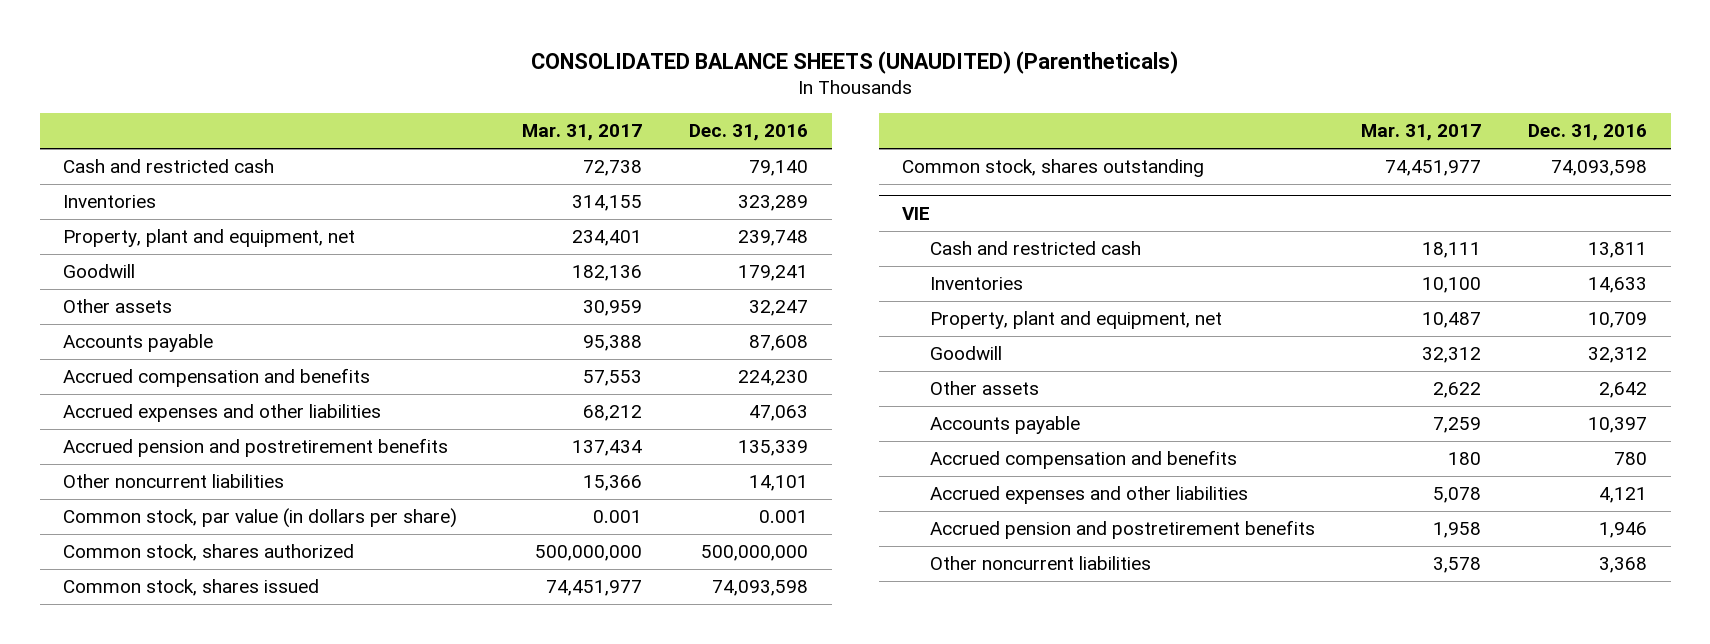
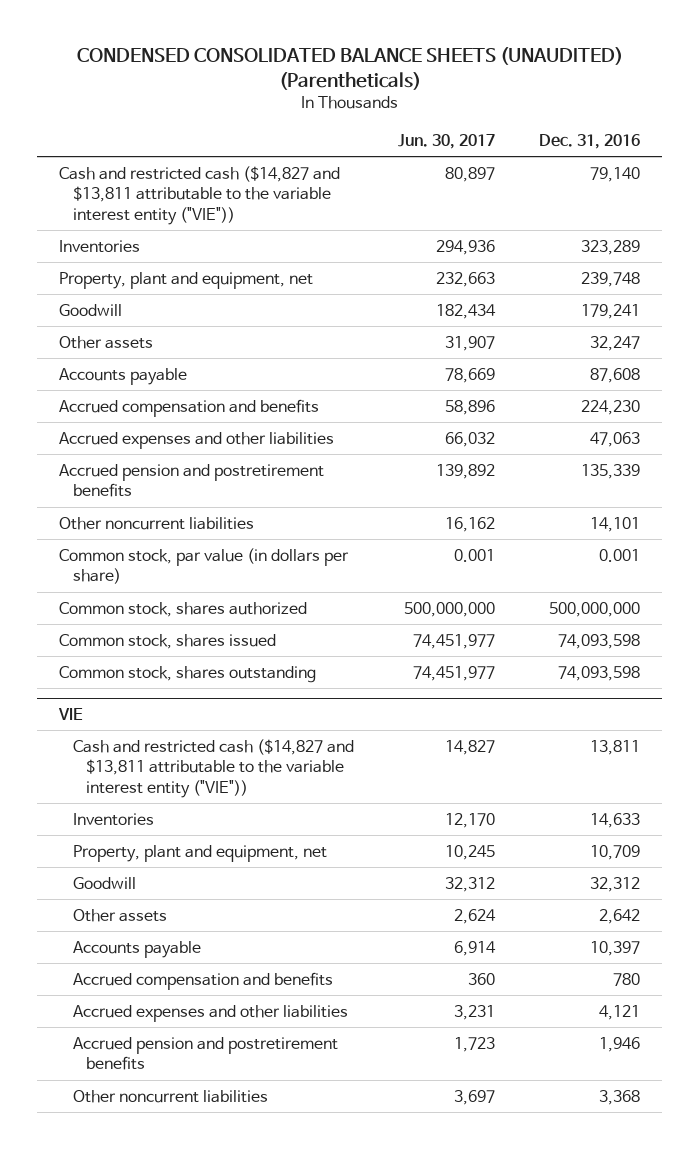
[531,50,1179,74] CONSOLIDATED BALANCE SHEETS (UNAUDITED) (Parentheticals) -> [76,46,623,90] CONDENSED CONSOLIDATED BALANCE SHEETS (UNAUDITED) (Parentheticals)
[522,124,643,142] Mar. 31, 2017 -> none
none -> [397,133,495,149] Jun. 30, 2017
[63,159,275,174] Cash and restricted cash -> [59,165,341,225] Cash and restricted cash ($14,827 and $13,811 attributable to the variable interest entity ("VIE"))
[929,241,1141,256] Cash and restricted cash -> [72,738,354,798] Cash and restricted cash ($14,827 and $13,811 attributable to the variable interest entity ("VIE"))

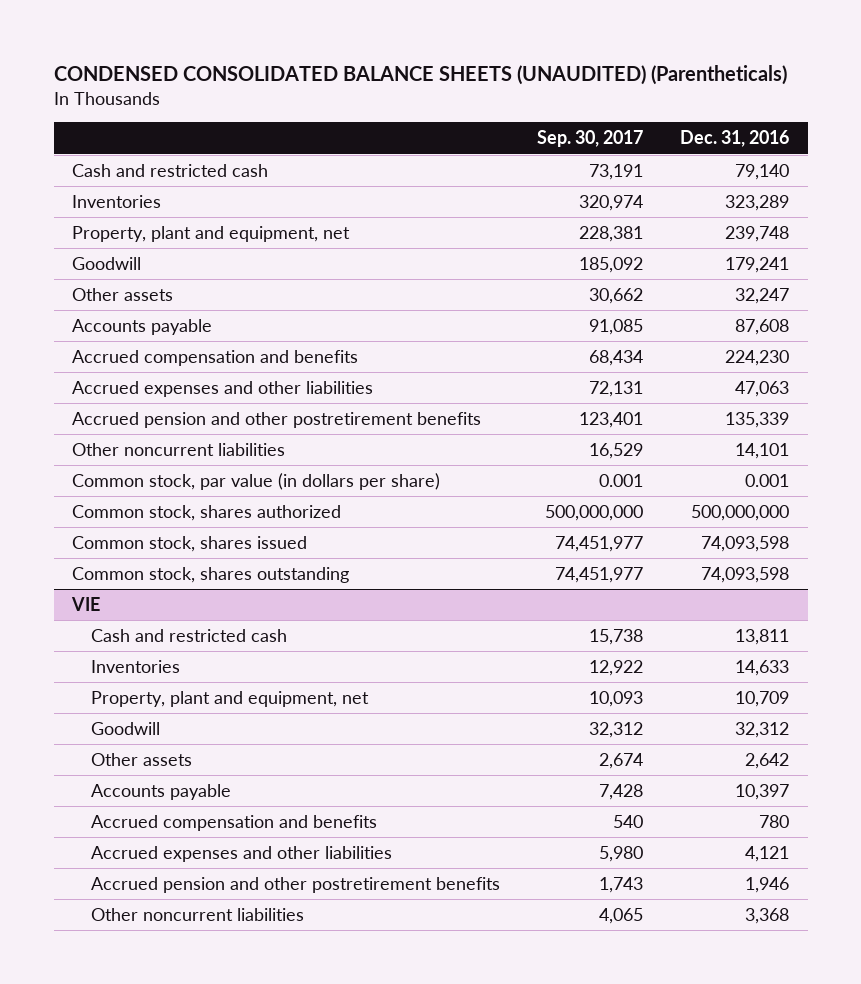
[397,133,495,149] Jun. 30, 2017 -> none
none -> [536,130,643,148] Sep. 30, 2017
[59,165,341,225] Cash and restricted cash ($14,827 and $13,811 attributable to the variable interest entity ("VIE")) -> [72,164,269,178] Cash and restricted cash
[59,463,325,498] Accrued pension and postretirement benefits -> [72,412,482,429] Accrued pension and other postretirement benefits
[72,738,354,798] Cash and restricted cash ($14,827 and $13,811 attributable to the variable interest entity ("VIE")) -> [90,629,287,643] Cash and restricted cash
[72,1036,338,1071] Accrued pension and postretirement benefits -> [90,877,500,894] Accrued pension and other postretirement benefits

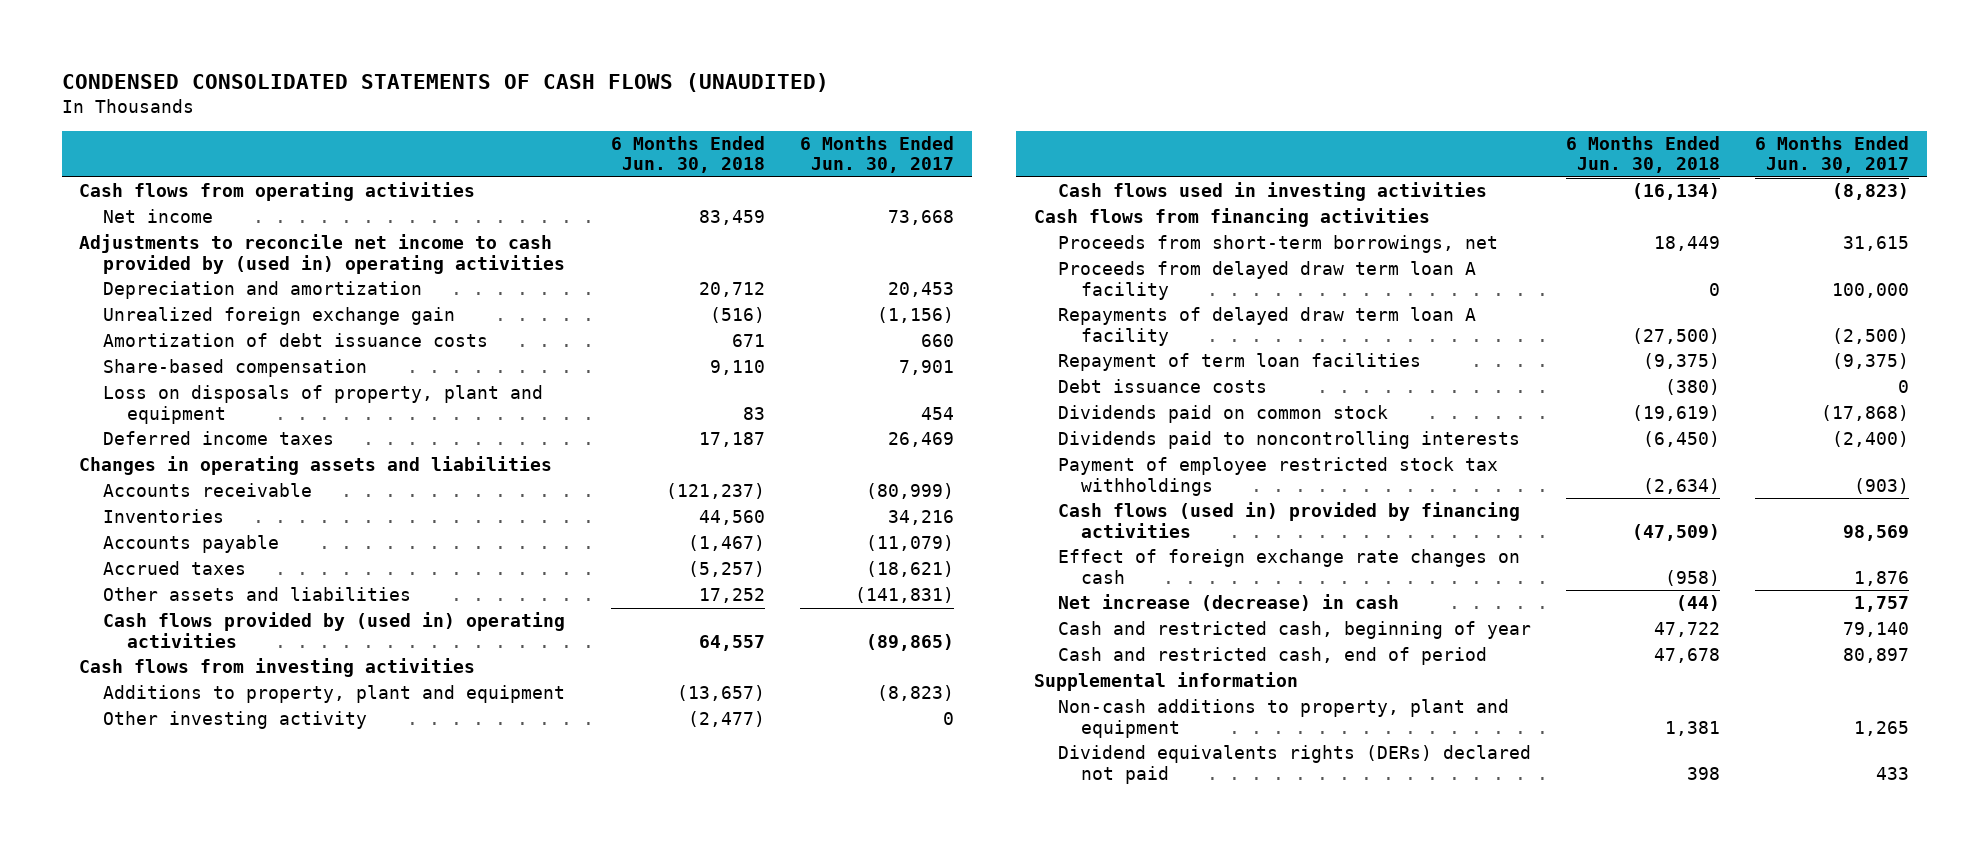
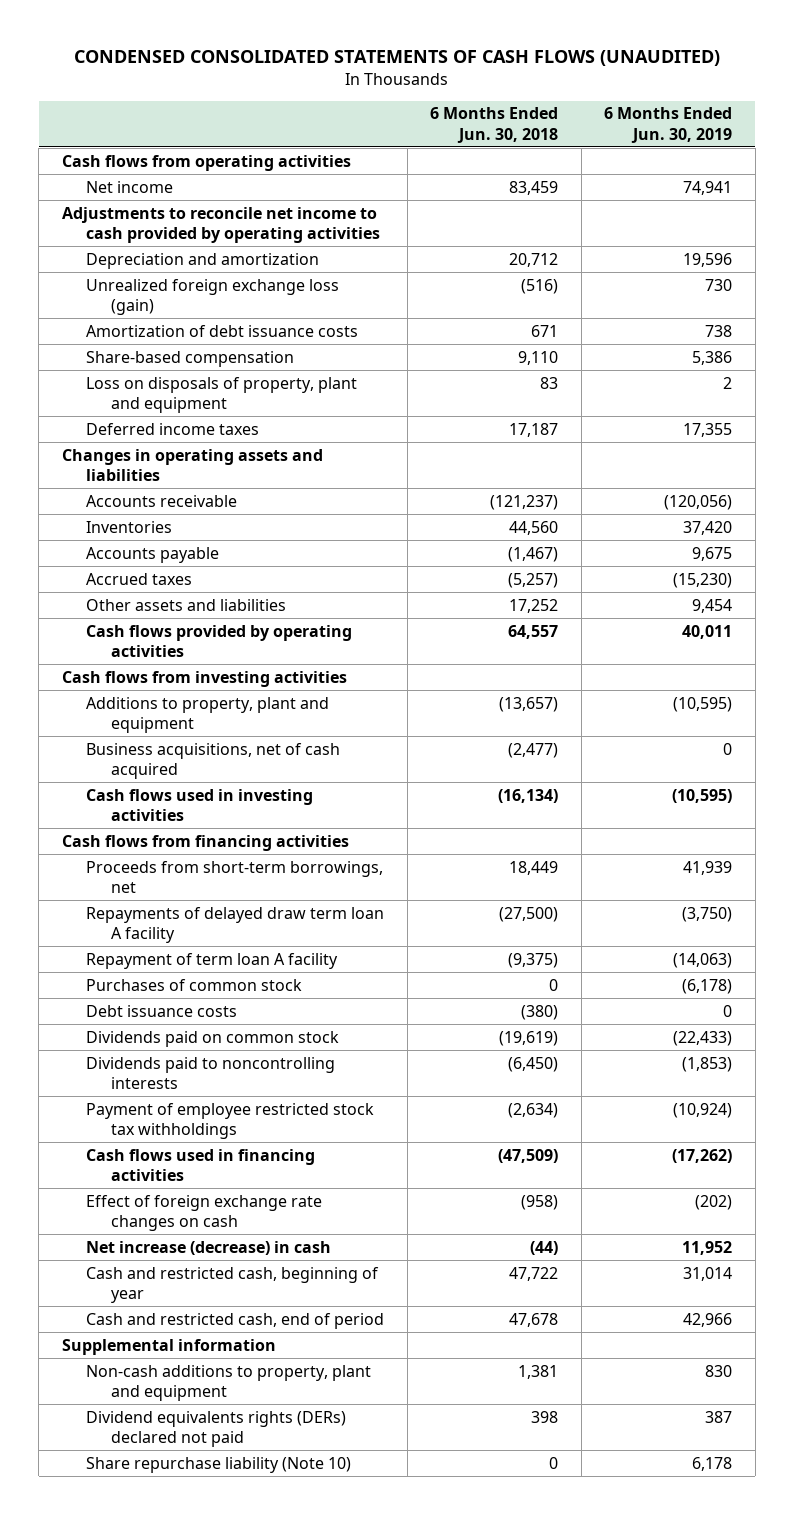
[800,135,955,174] 6 Months Ended Jun. 30, 2017 -> none
none -> [604,107,733,143] 6 Months Ended Jun. 30, 2019
[79,234,565,274] Adjustments to reconcile net income to cash provided by (used in) operating activities -> [61,206,381,244] Adjustments to reconcile net income to cash provided by operating activities
[102,307,455,326] Unrealized foreign exchange gain -> [86,278,340,316] Unrealized foreign exchange loss (gain)
[102,612,565,648] Cash flows provided by (used in) operating activities -> [86,624,353,658] Cash flows provided by operating activities
[102,711,367,730] Other investing activity -> [86,742,341,780] Business acquisitions, net of cash acquired
[1057,261,1476,300] Proceeds from delayed draw term loan A facility -> none
[1057,353,1421,372] Repayment of term loan facilities -> [86,952,339,969] Repayment of term loan A facility
none -> [86,978,303,991] Purchases of common stock
[1057,502,1520,538] Cash flows (used in) provided by financing activities -> [86,1148,316,1182] Cash flows used in financing activities
none -> [86,1456,352,1473] Share repurchase liability (Note 10)

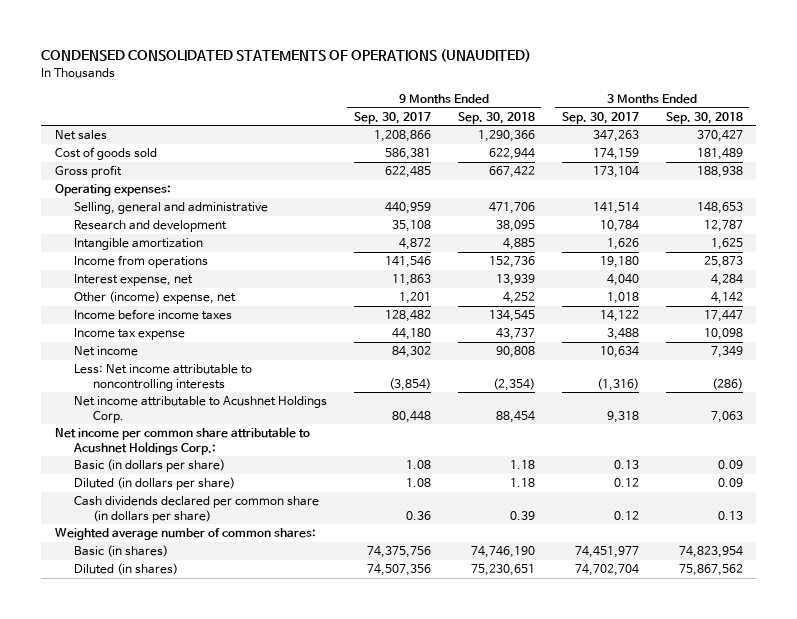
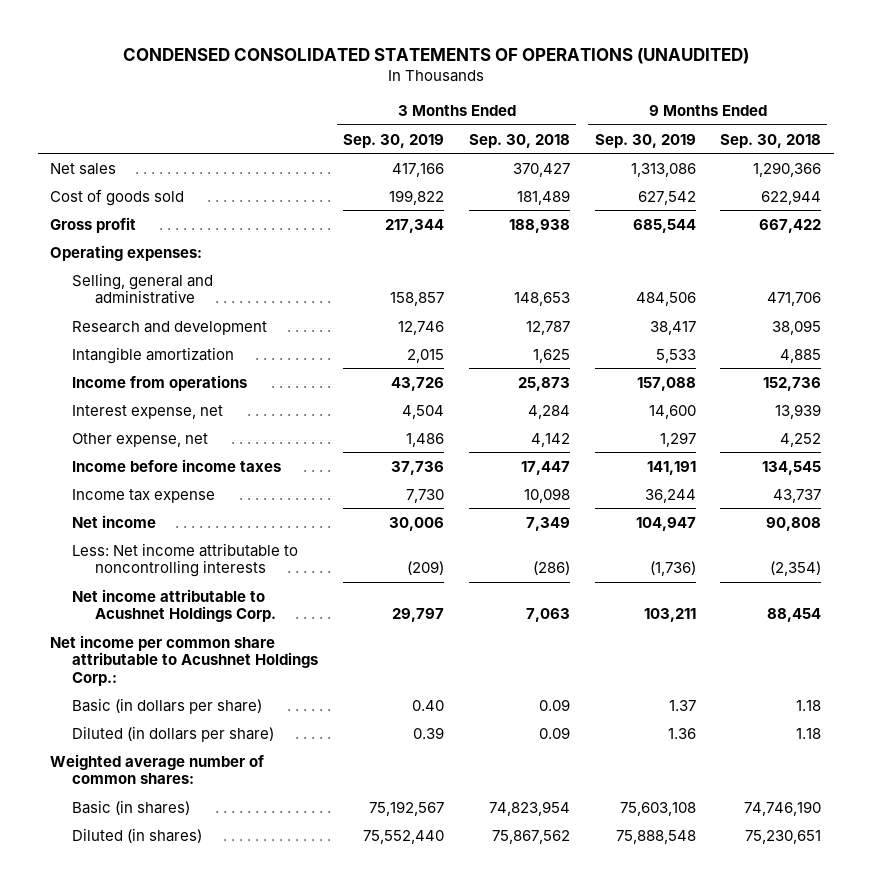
[353,111,431,124] Sep. 30, 2017 -> none
[561,111,639,124] Sep. 30, 2017 -> none
none -> [343,133,445,148] Sep. 30, 2019
none -> [594,133,696,148] Sep. 30, 2019
[73,291,236,305] Other (income) expense, net -> [72,432,209,447] Other expense, net
[73,496,319,523] Cash dividends declared per common share (in dollars per share) -> none

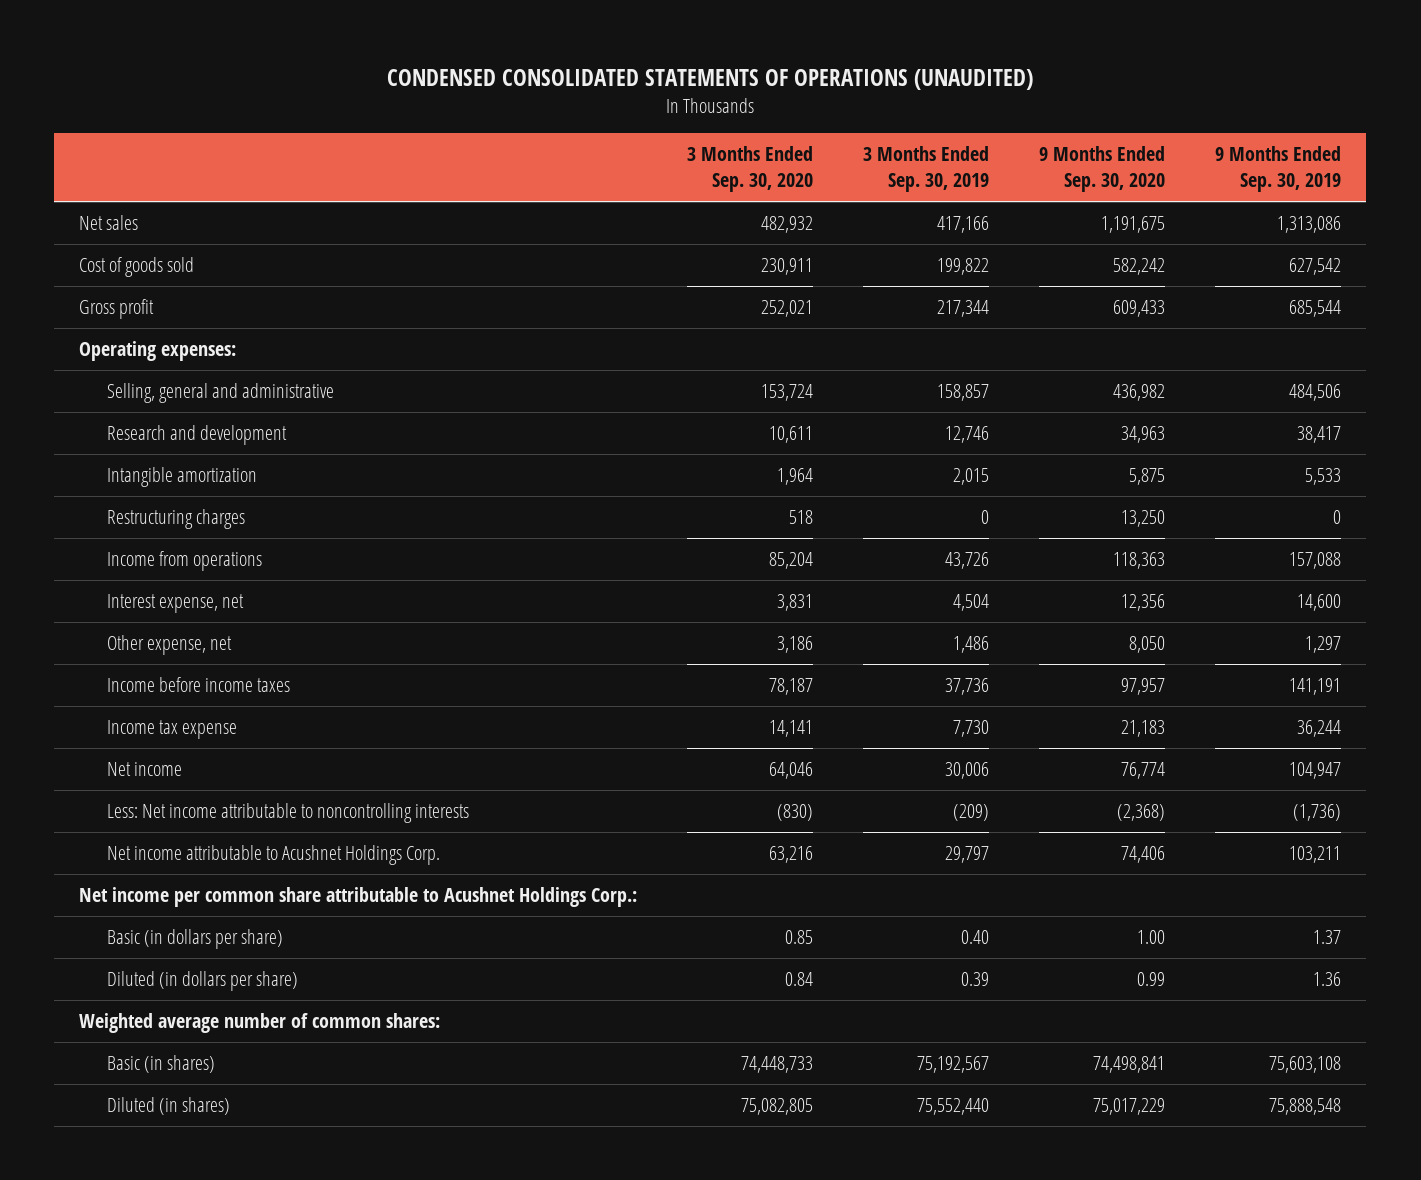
[468,133,570,148] Sep. 30, 2018 -> none
[720,133,822,148] Sep. 30, 2018 -> none
none -> [687,146,814,193] 3 Months Ended Sep. 30, 2020
none -> [1039,146,1166,193] 9 Months Ended Sep. 30, 2020
none -> [106,509,245,530] Restructuring charges

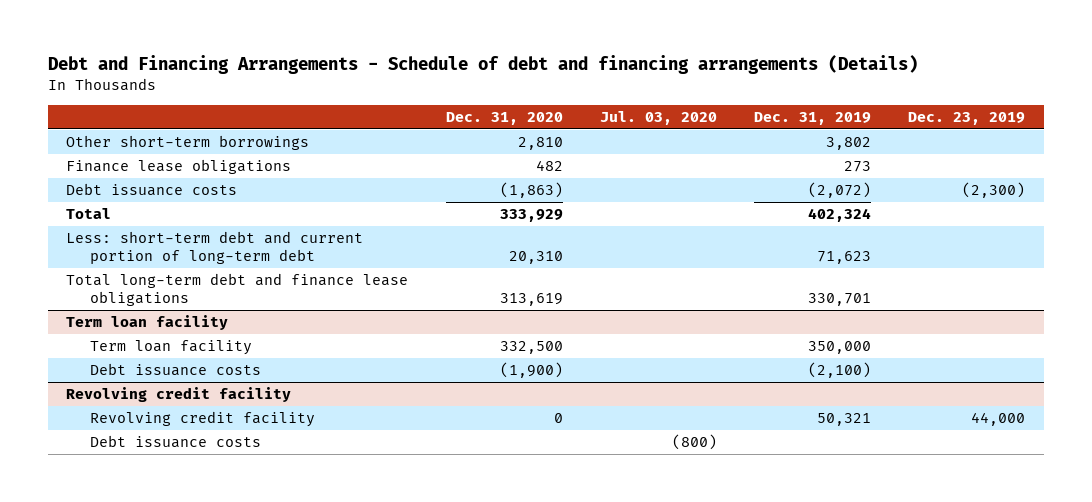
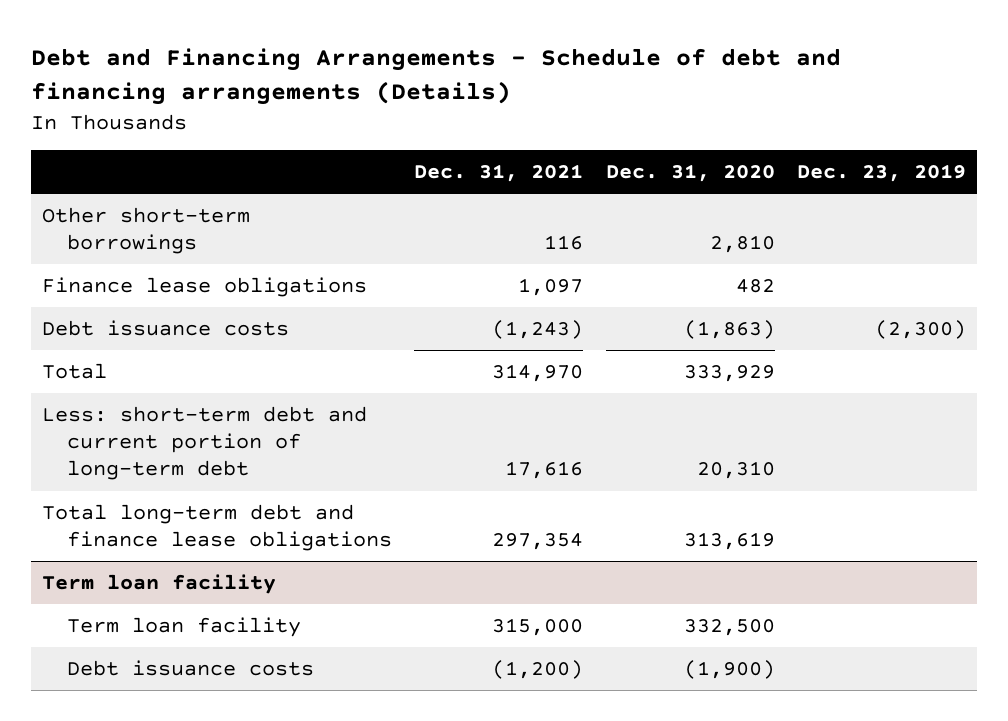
[599,110,717,125] Jul. 03, 2020 -> none
[754,111,872,125] Dec. 31, 2019 -> none
none -> [414,164,584,183] Dec. 31, 2021
[66,387,292,403] Revolving credit facility -> none
[89,411,315,428] Revolving credit facility -> none
[89,435,261,449] Debt issuance costs -> none

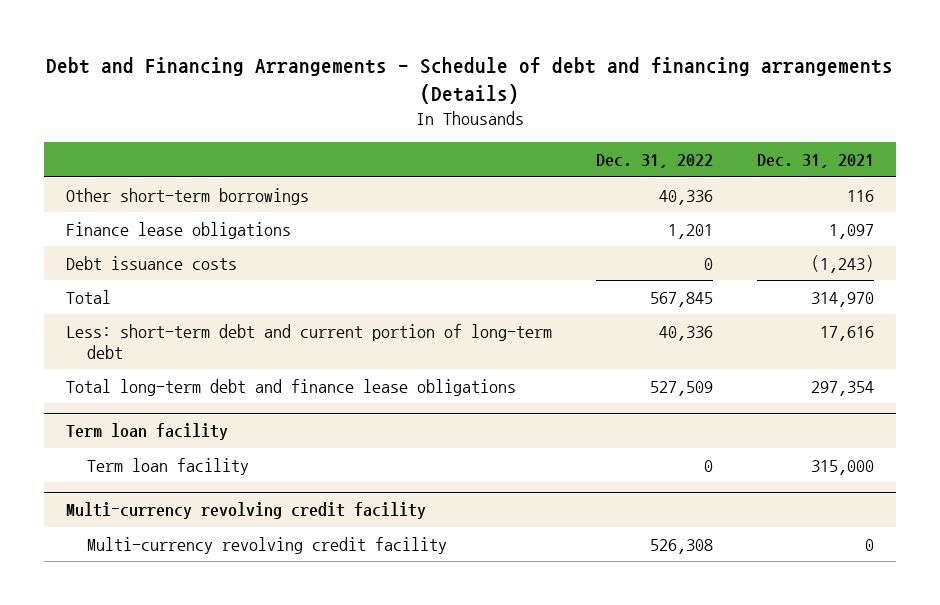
[605,164,775,183] Dec. 31, 2020 -> none
[796,164,966,183] Dec. 23, 2019 -> none
none -> [595,154,713,169] Dec. 31, 2022
[67,659,315,676] Debt issuance costs -> none
none -> [65,502,426,520] Multi-currency revolving credit facility
none -> [86,536,447,554] Multi-currency revolving credit facility

